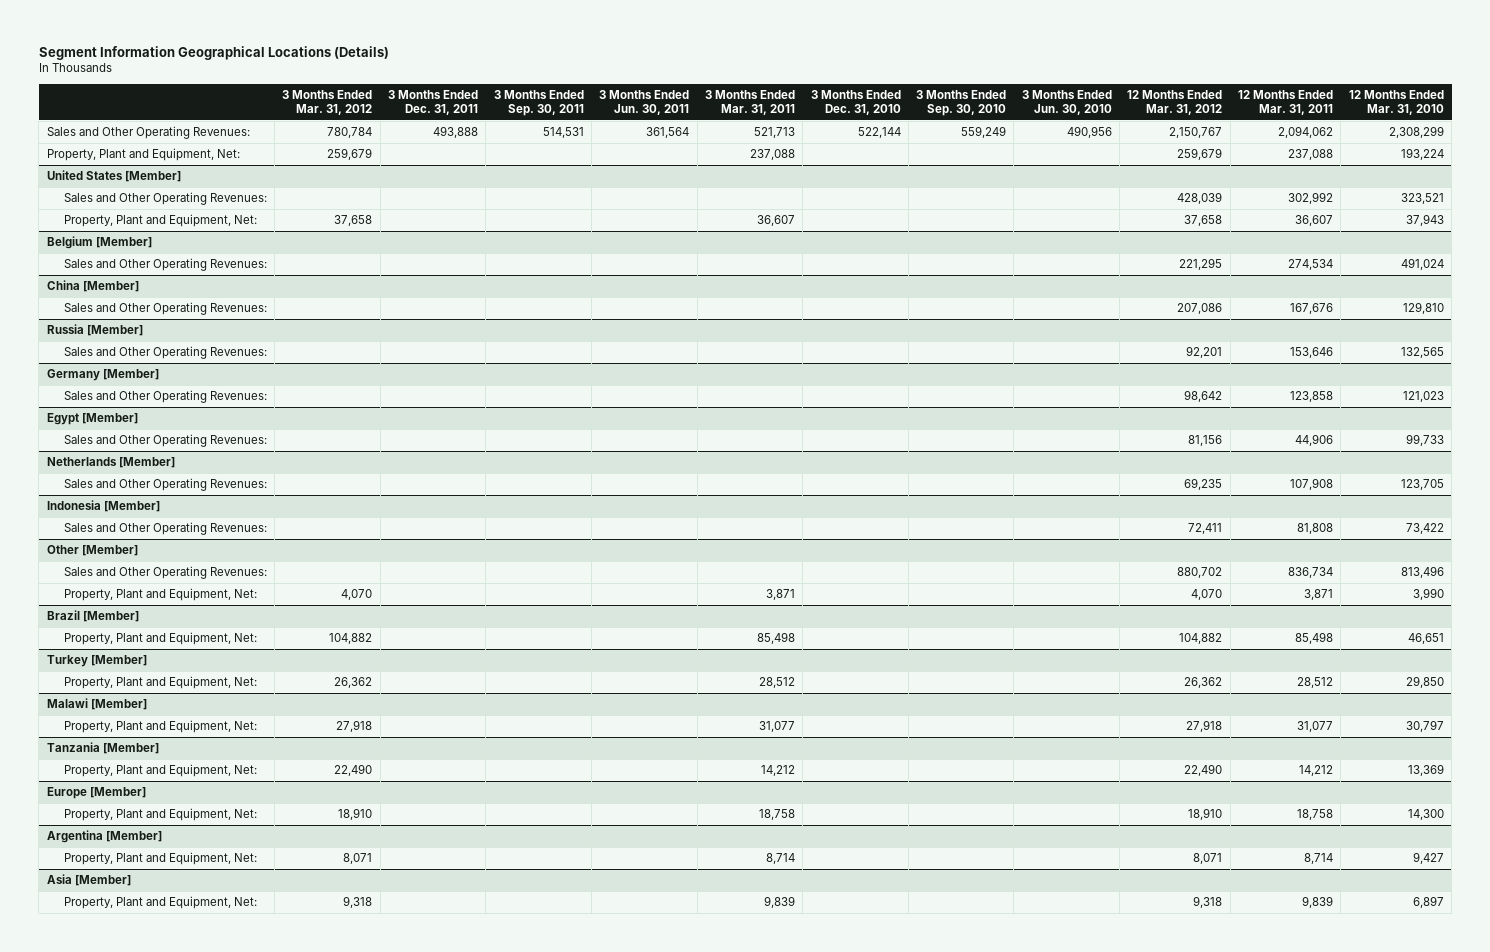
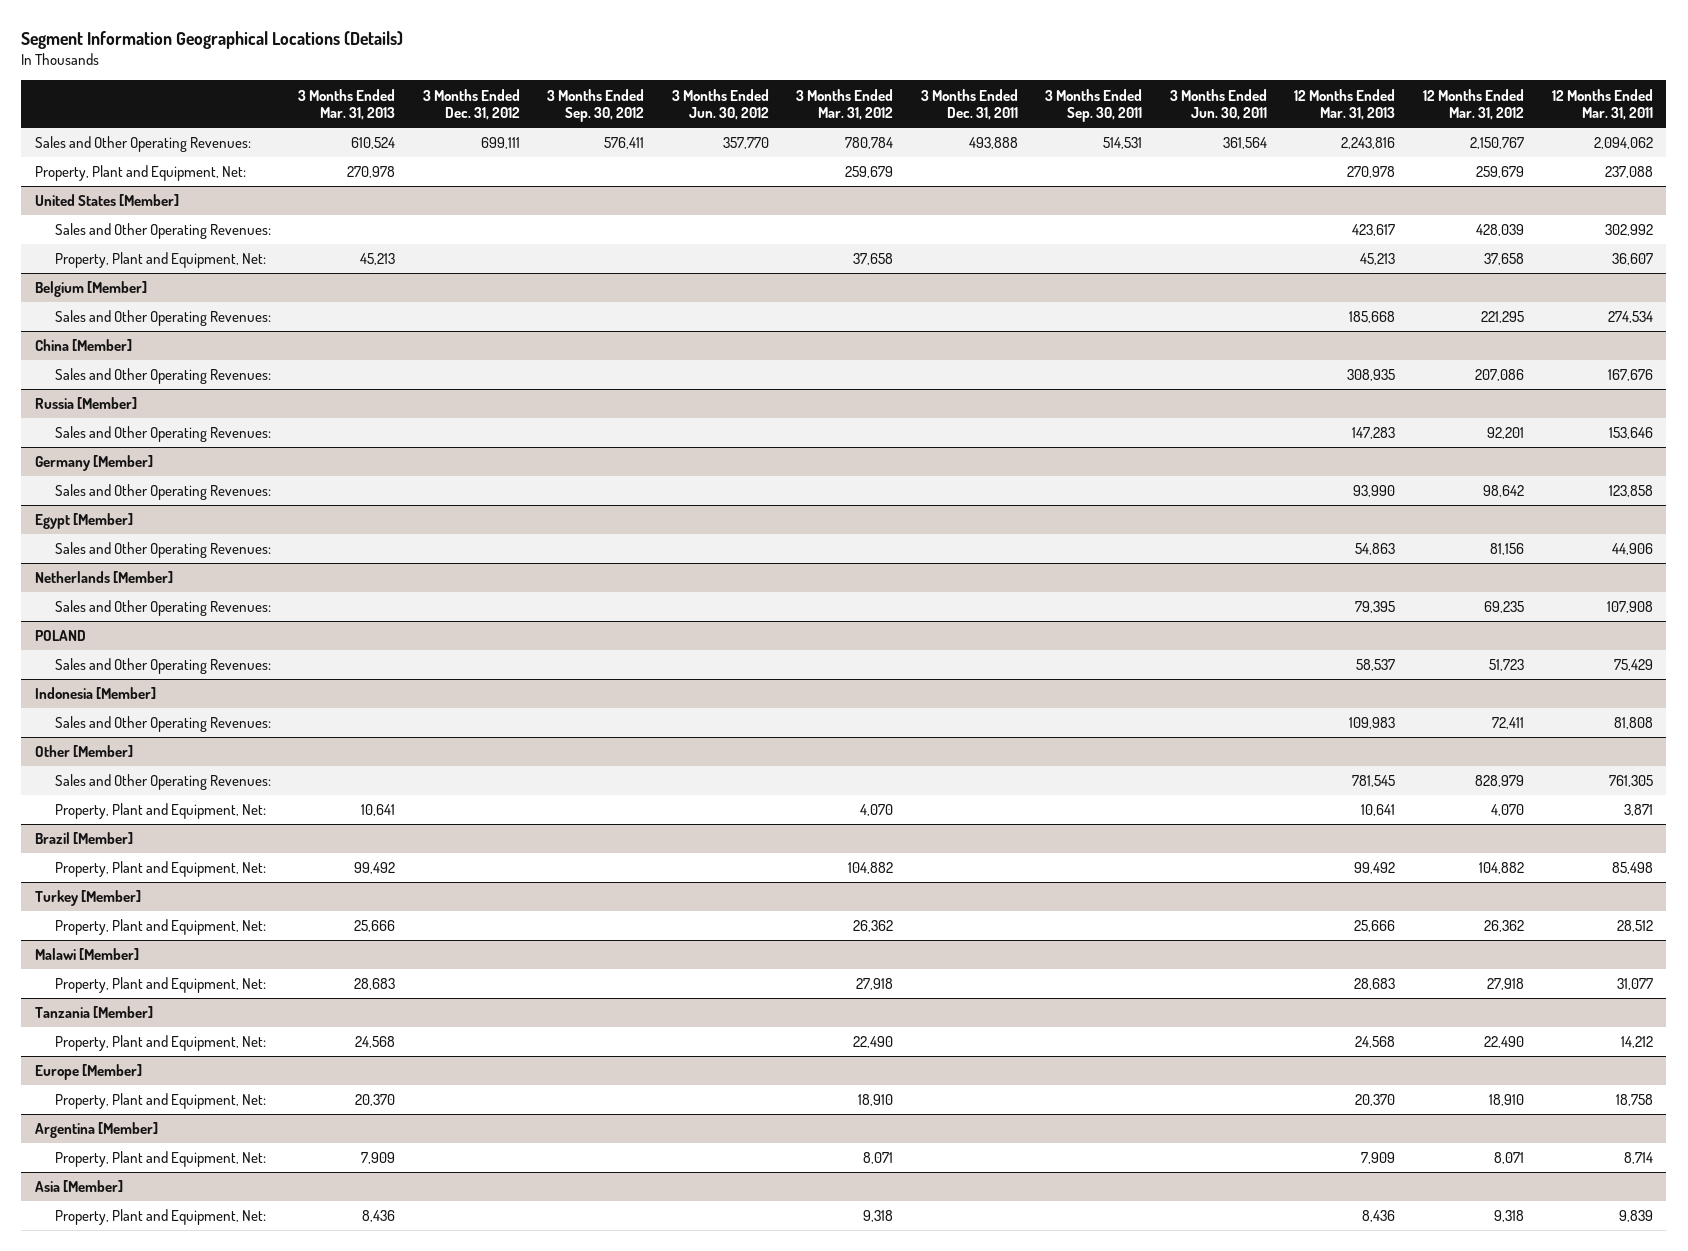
[704,89,795,116] 3 Months Ended Mar. 31, 2011 -> none
[810,89,901,116] 3 Months Ended Dec. 31, 2010 -> none
[916,89,1007,117] 3 Months Ended Sep. 30, 2010 -> none
[1021,89,1112,116] 3 Months Ended Jun. 30, 2010 -> none
[1348,89,1444,116] 12 Months Ended Mar. 31, 2010 -> none
none -> [298,88,396,121] 3 Months Ended Mar. 31, 2013
none -> [422,88,520,121] 3 Months Ended Dec. 31, 2012
none -> [547,88,645,123] 3 Months Ended Sep. 30, 2012
none -> [671,88,769,121] 3 Months Ended Jun. 30, 2012
none -> [1294,88,1396,121] 12 Months Ended Mar. 31, 2013
none -> [35,630,87,642] POLAND
none -> [54,658,271,675] Sales and Other Operating Revenues:
[1177,567,1223,579] 880,702 -> [1475,775,1525,788] 828,979
[1288,567,1334,579] 836,734 -> [1608,775,1653,788] 761,305

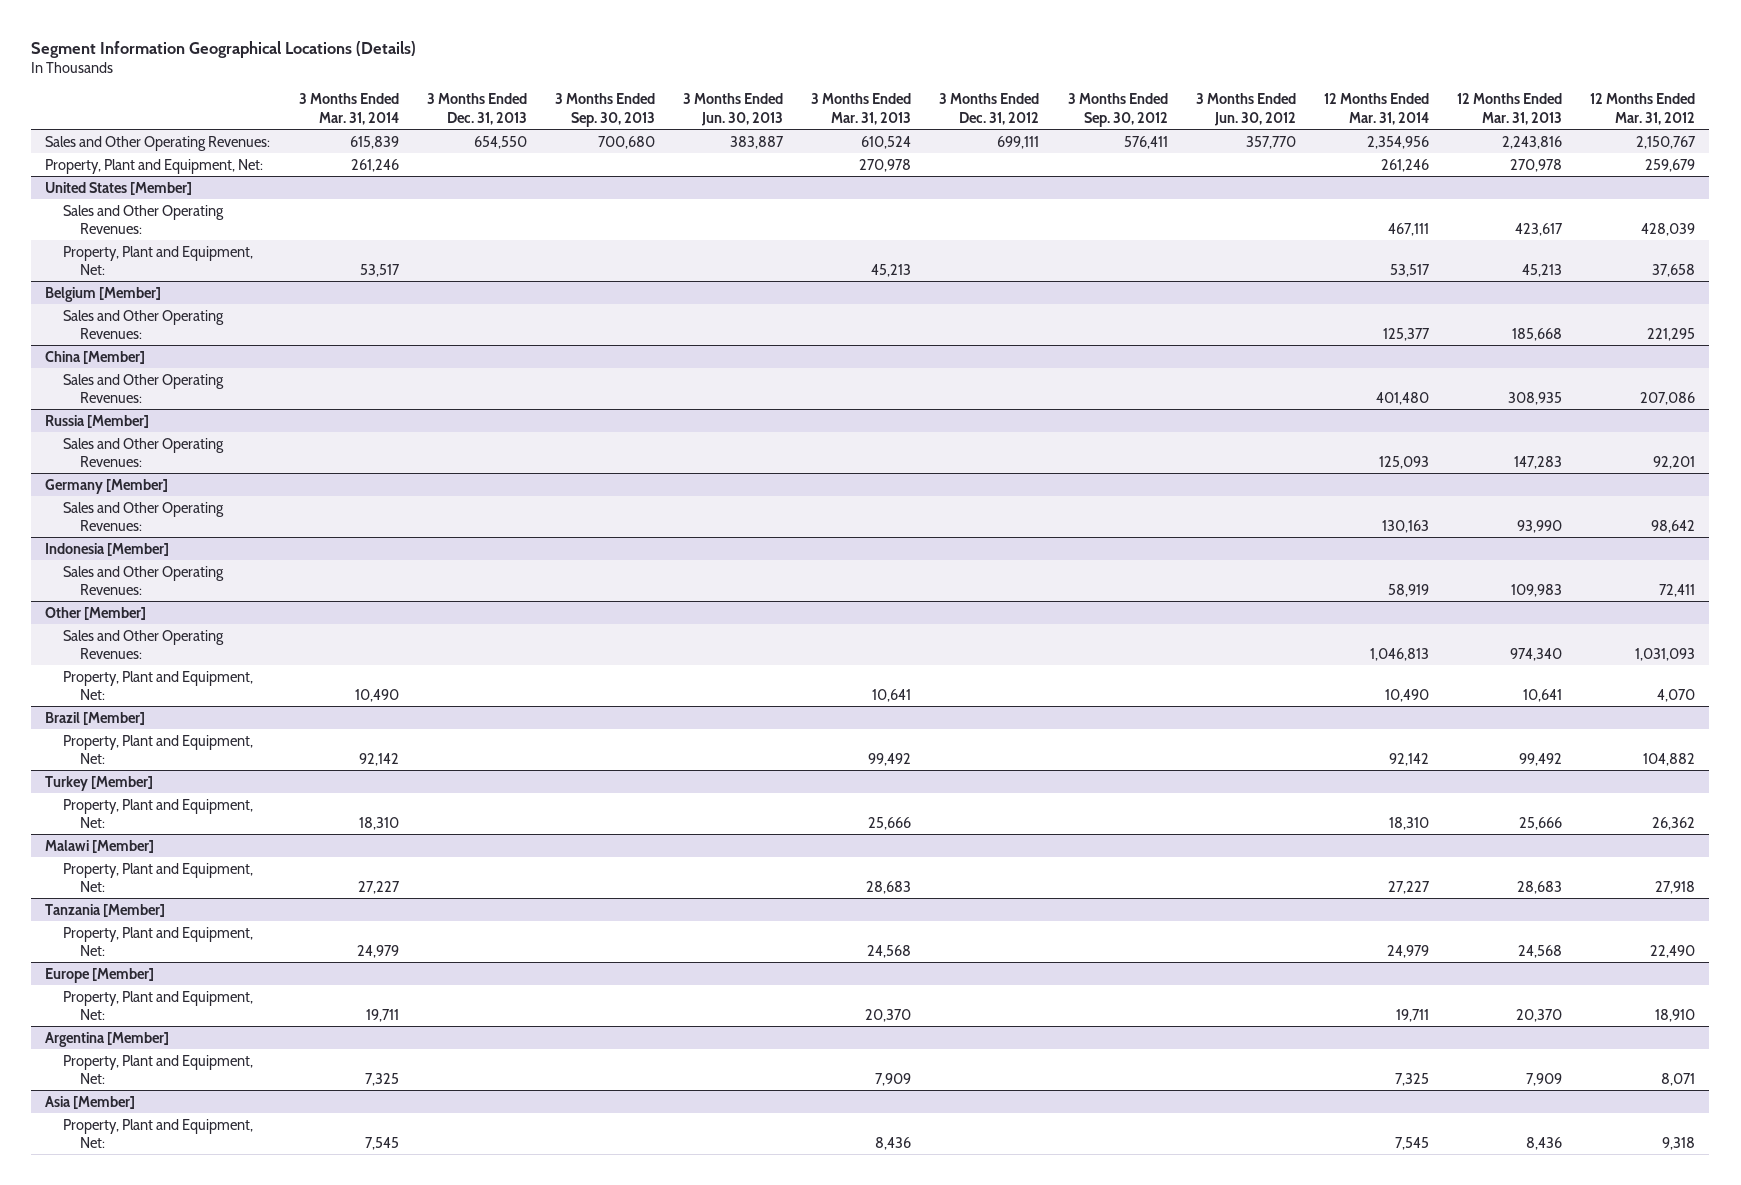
[796,88,894,121] 3 Months Ended Mar. 31, 2012 -> none
[920,88,1018,121] 3 Months Ended Dec. 31, 2011 -> none
[1045,88,1143,123] 3 Months Ended Sep. 30, 2011 -> none
[1169,88,1267,121] 3 Months Ended Jun. 30, 2011 -> none
[1551,88,1653,121] 12 Months Ended Mar. 31, 2011 -> none
none -> [298,93,399,125] 3 Months Ended Mar. 31, 2014
none -> [426,93,527,125] 3 Months Ended Dec. 31, 2013
none -> [554,93,655,127] 3 Months Ended Sep. 30, 2013
none -> [683,93,784,126] 3 Months Ended Jun. 30, 2013
none -> [1323,93,1429,125] 12 Months Ended Mar. 31, 2014
[35,513,134,530] Egypt [Member] -> none
[54,542,271,559] Sales and Other Operating Revenues: -> none
[35,571,174,584] Netherlands [Member] -> none
[54,600,271,617] Sales and Other Operating Revenues: -> none
[35,630,87,642] POLAND -> none
[54,658,271,675] Sales and Other Operating Revenues: -> none
[1352,775,1396,788] 781,545 -> [1510,647,1563,661] 974,340
[1475,775,1525,788] 828,979 -> [1635,647,1696,661] 1,031,093

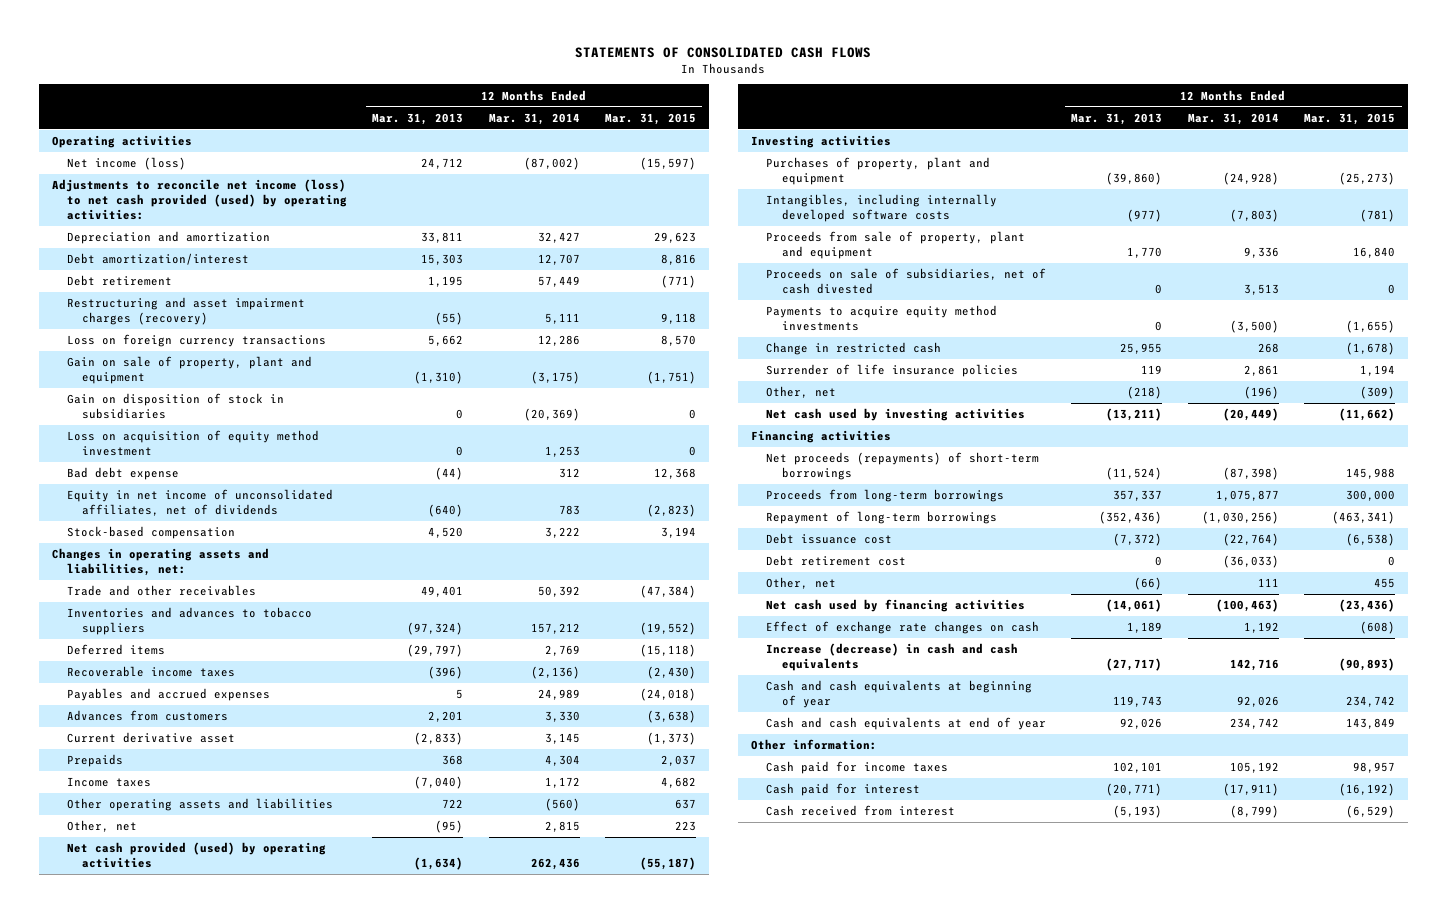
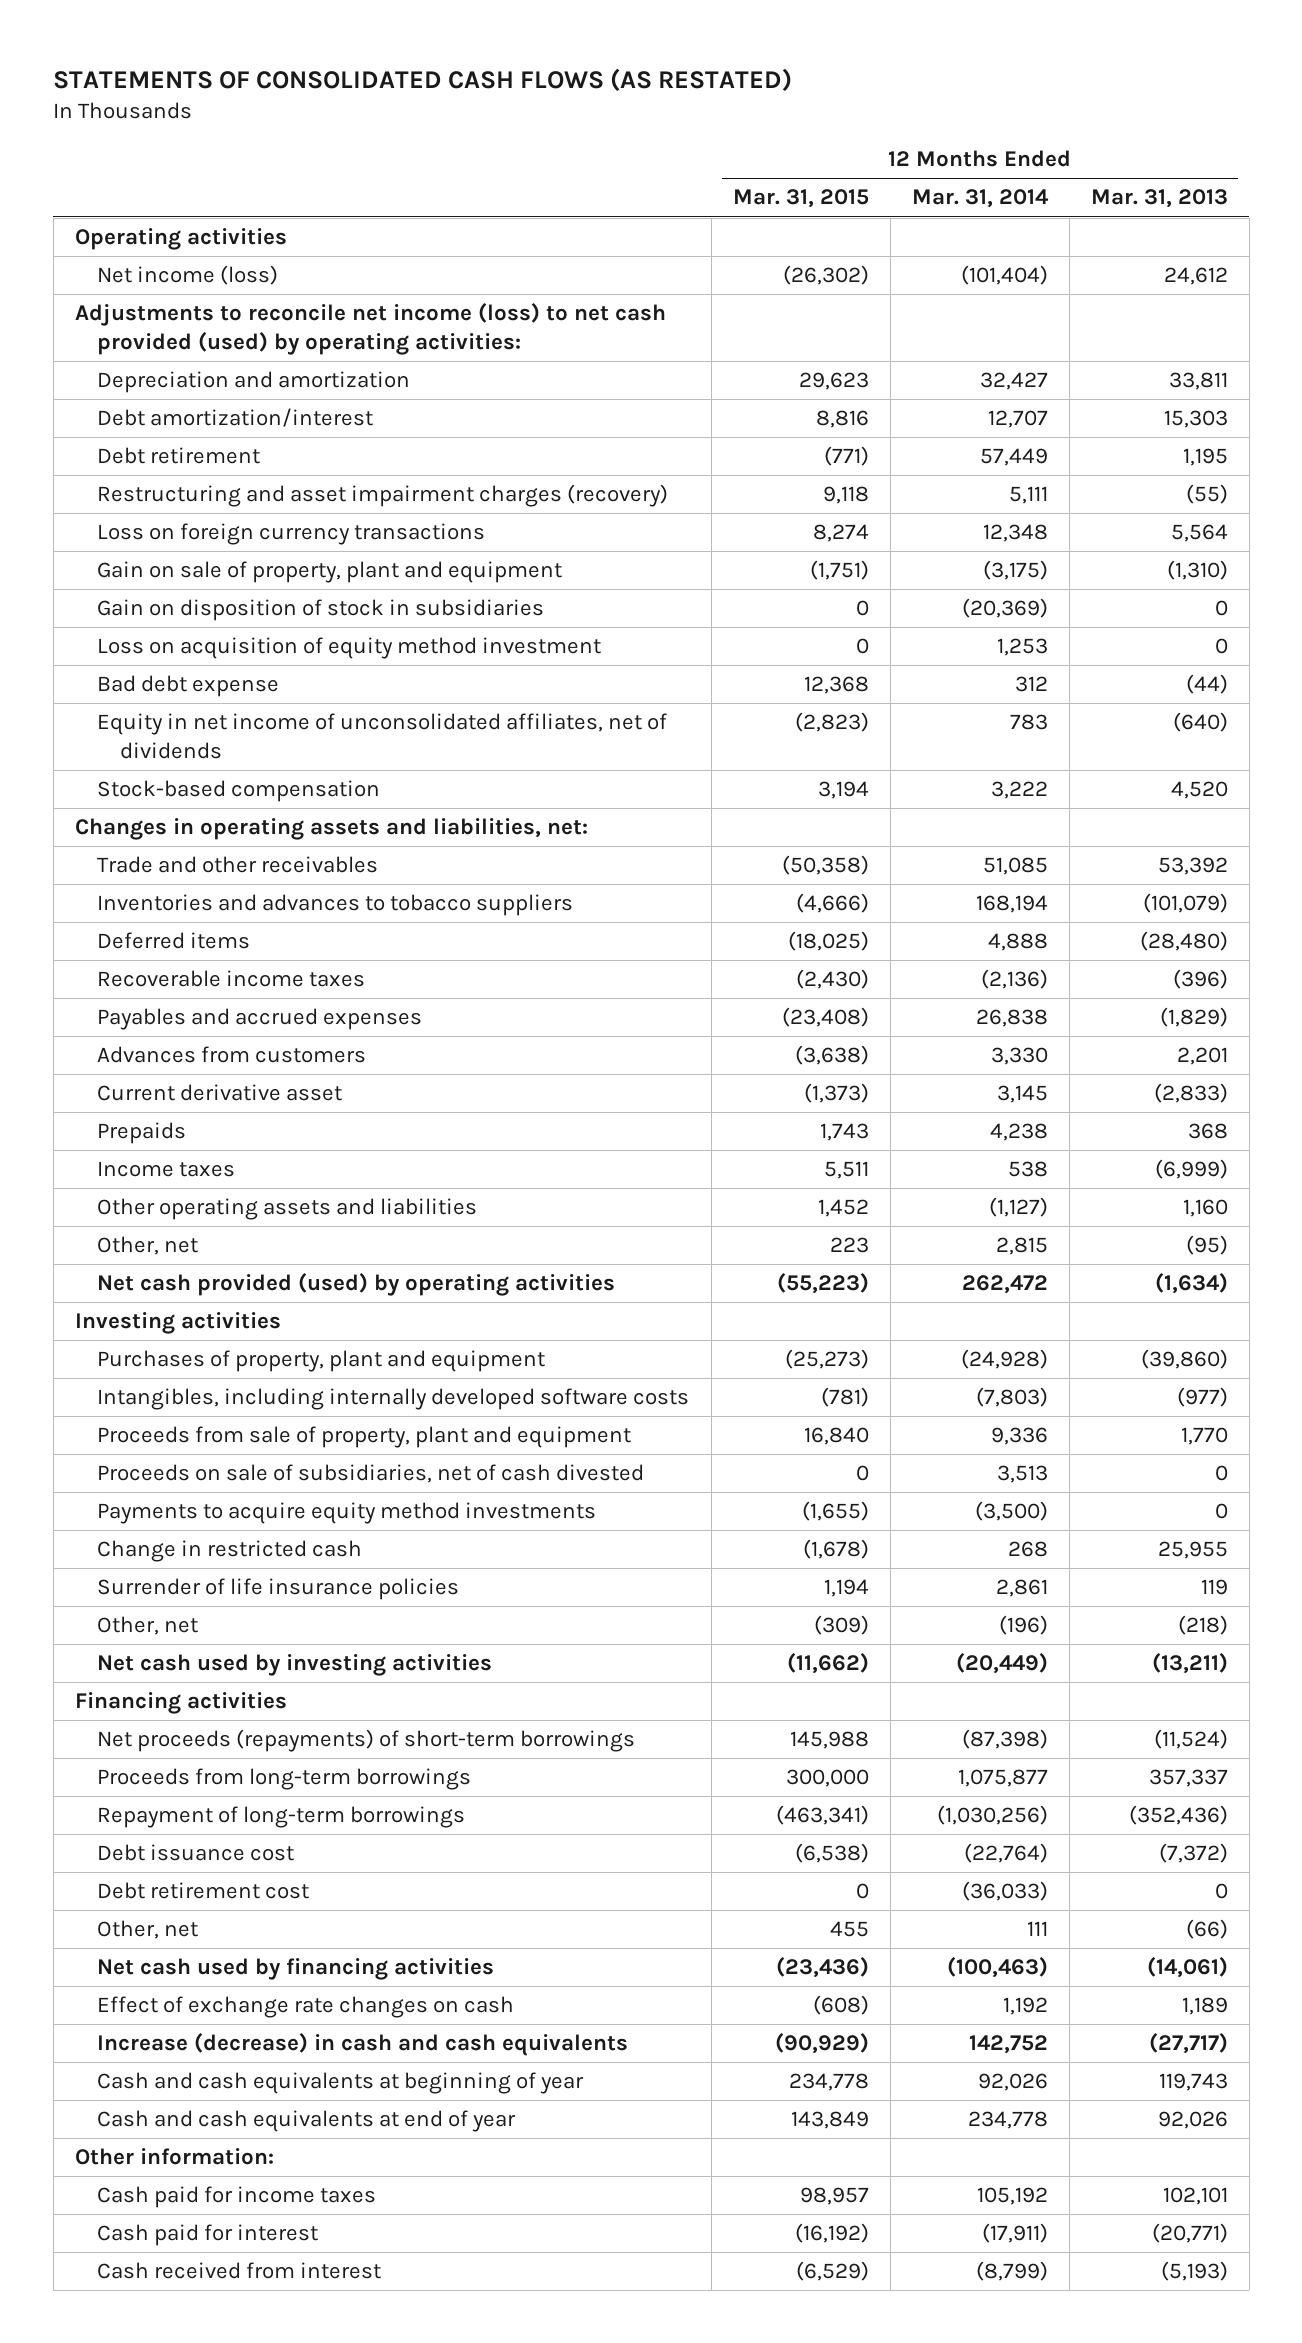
[575,46,872,58] STATEMENTS OF CONSOLIDATED CASH FLOWS -> [53,67,793,92] STATEMENTS OF CONSOLIDATED CASH FLOWS (AS RESTATED)
[421,158,464,170] 24,712 -> [1163,267,1228,286] 24,612
[523,157,580,171] (87,002) -> [960,265,1048,286] (101,404)
[640,157,697,171] (15,597) -> [782,265,869,286] (26,302)
[428,335,464,347] 5,662 -> [1170,524,1228,543] 5,564
[537,335,580,347] 12,286 -> [982,524,1048,543] 12,348
[661,335,697,347] 8,570 -> [812,524,869,543] 8,274
[421,586,464,598] 49,401 -> [1157,857,1228,876] 53,392
[537,586,580,598] 50,392 -> [982,857,1048,876] 51,085
[640,585,697,599] (47,384) -> [781,855,869,876] (50,358)
[407,621,464,635] (97,324) -> [1142,893,1228,914] (101,079)
[530,622,580,634] 157,212 -> [975,895,1048,914] 168,194
[640,621,697,635] (19,552) -> [795,893,869,914] (4,666)
[407,644,464,658] (29,797) -> [1139,931,1228,952] (28,480)
[544,645,580,657] 2,769 -> [987,933,1048,952] 4,888
[640,644,697,658] (15,118) -> [787,931,869,952] (18,025)
[456,689,464,700] 5 -> [1159,1007,1228,1028] (1,829)
[537,689,580,701] 24,989 -> [975,1009,1048,1028] 26,838
[640,688,697,702] (24,018) -> [781,1007,869,1028] (23,408)
[544,755,580,767] 4,304 -> [989,1123,1048,1142] 4,238
[661,755,697,767] 2,037 -> [819,1123,869,1142] 1,743
[414,776,464,790] (7,040) -> [1154,1159,1228,1180] (6,999)
[544,777,580,789] 1,172 -> [1007,1161,1048,1178] 538
[661,777,697,789] 4,682 -> [823,1161,869,1180] 5,511
[442,799,464,809] 722 -> [1182,1199,1228,1218] 1,160
[544,798,580,812] (560) -> [988,1197,1048,1218] (1,127)
[675,799,697,810] 637 -> [817,1199,869,1218] 1,452
[530,857,580,870] 262,436 -> [961,1275,1048,1295] 262,472
[640,856,697,870] (55,187) -> [776,1273,869,1295] (55,223)
[1229,658,1279,671] 142,716 -> [968,2035,1048,2055] 142,752
[1339,657,1396,671] (90,893) -> [774,2033,869,2055] (90,929)
[1346,695,1396,707] 234,742 -> [788,2073,869,2092] 234,778
[1229,718,1279,730] 234,742 -> [967,2111,1048,2130] 234,778

